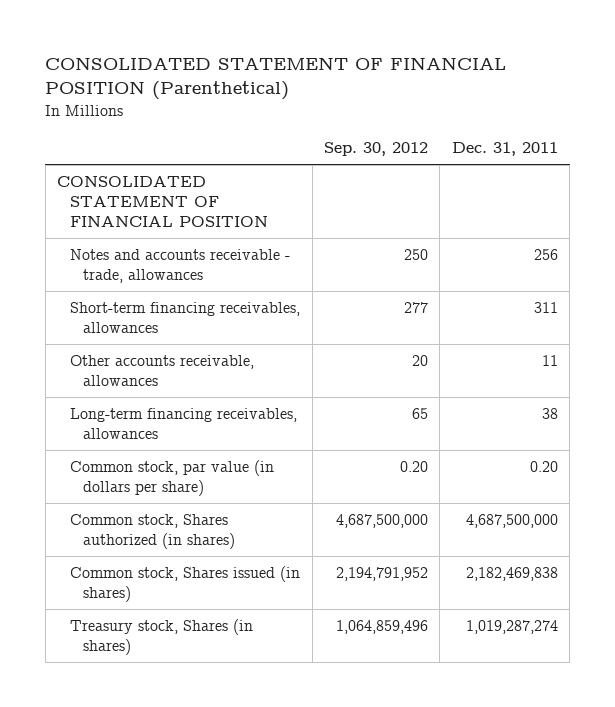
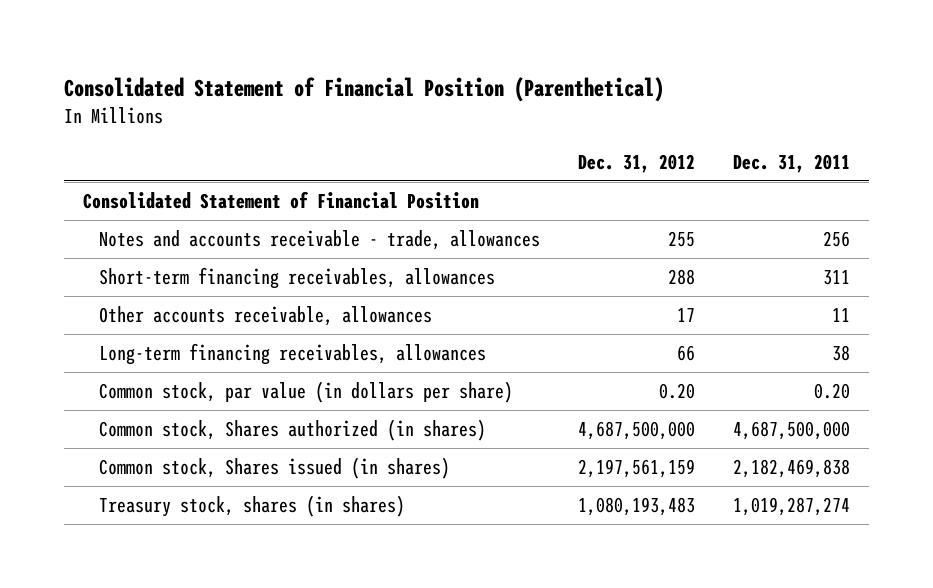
[45,56,507,101] CONSOLIDATED STATEMENT OF FINANCIAL POSITION (Parenthetical) -> [64,76,665,102] Consolidated Statement of Financial Position (Parenthetical)
[324,142,429,157] Sep. 30, 2012 -> none
none -> [577,154,695,174] Dec. 31, 2012
[57,175,269,228] CONSOLIDATED STATEMENT OF FINANCIAL POSITION -> [83,190,480,209] Consolidated Statement of Financial Position
[70,618,254,656] Treasury stock, Shares (in shares) -> [99,494,406,517] Treasury stock, shares (in shares)

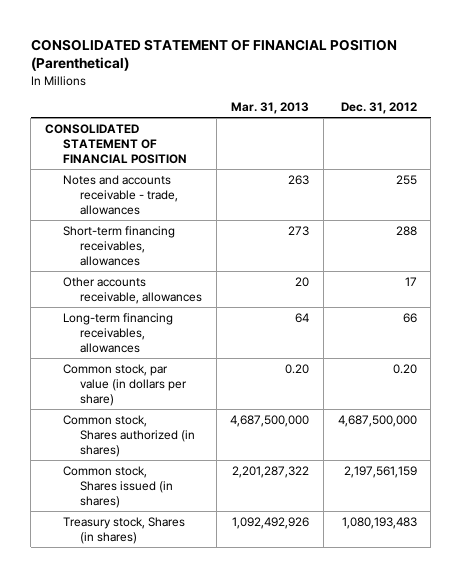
[64,76,665,102] Consolidated Statement of Financial Position (Parenthetical) -> [30,38,397,72] CONSOLIDATED STATEMENT OF FINANCIAL POSITION (Parenthetical)
[732,154,850,174] Dec. 31, 2011 -> none
none -> [231,102,310,115] Mar. 31, 2013
[83,190,480,209] Consolidated Statement of Financial Position -> [45,123,187,165] CONSOLIDATED STATEMENT OF FINANCIAL POSITION
[99,494,406,517] Treasury stock, shares (in shares) -> [62,516,185,544] Treasury stock, Shares (in shares)

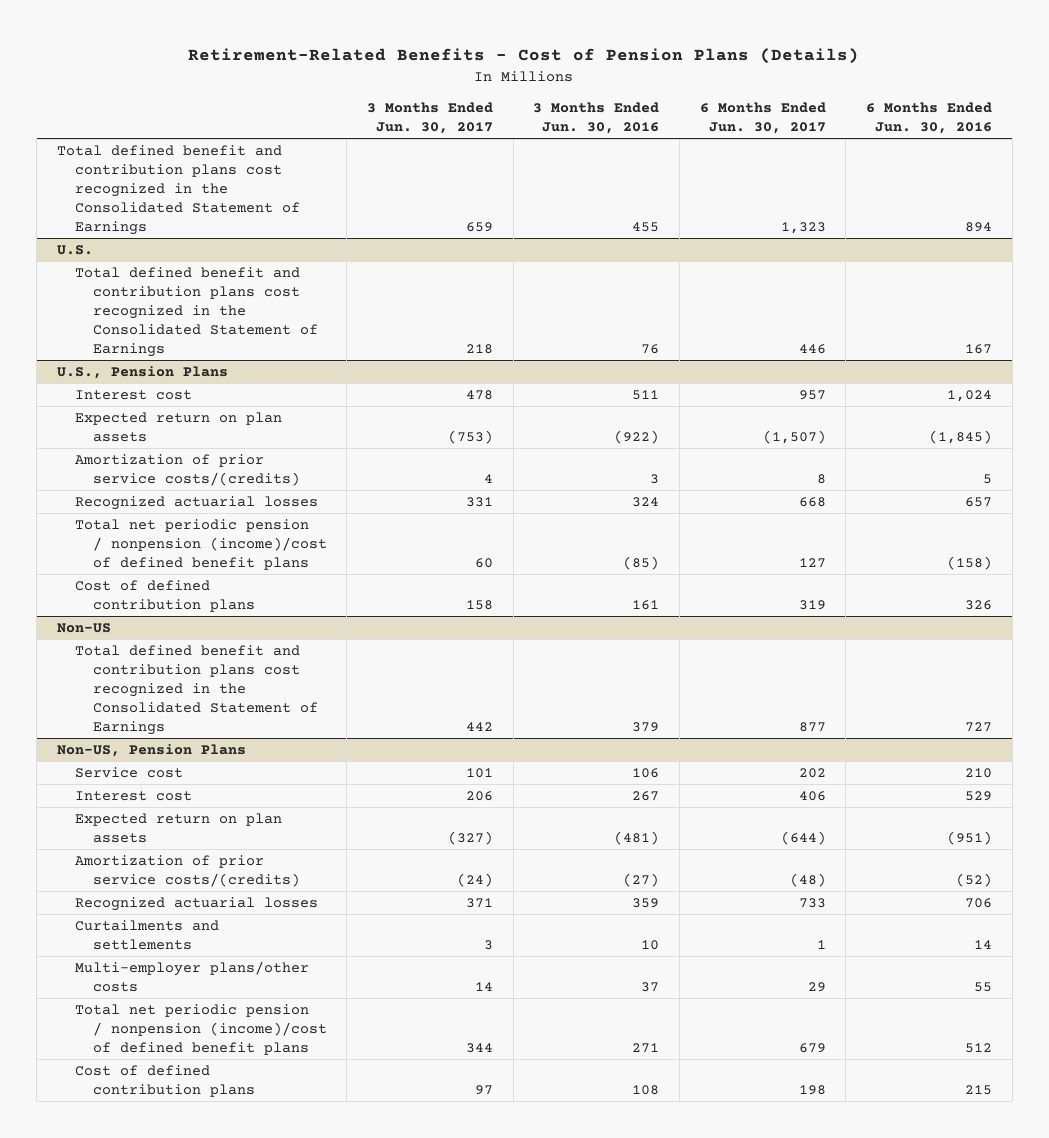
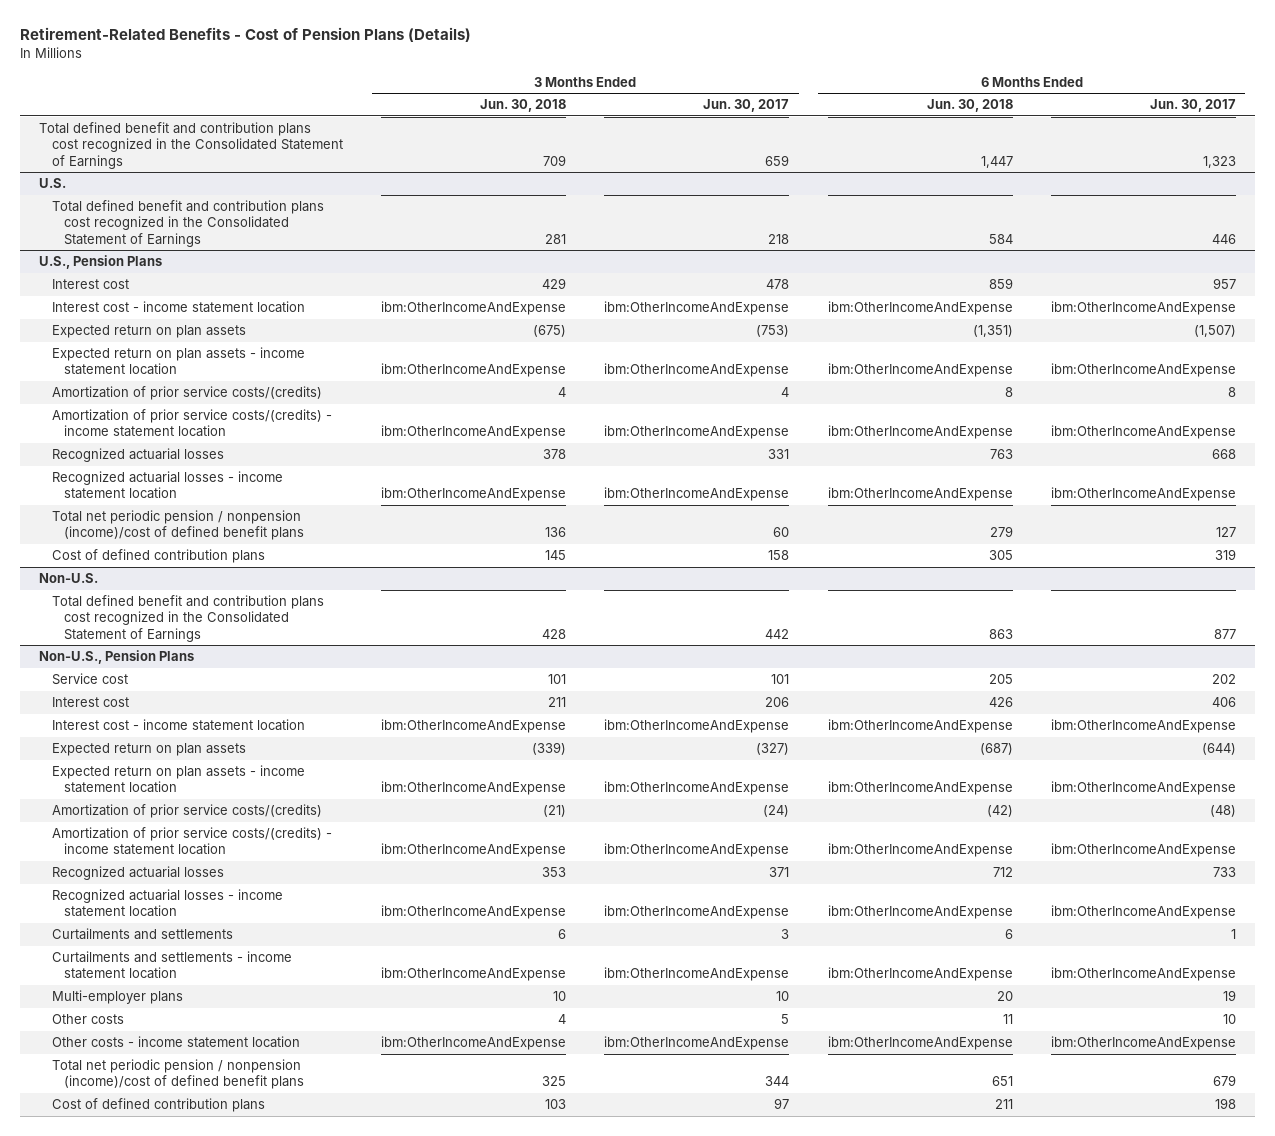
[533,102,660,135] 3 Months Ended Jun. 30, 2016 -> none
[865,102,992,135] 6 Months Ended Jun. 30, 2016 -> none
none -> [480,99,567,113] Jun. 30, 2018
none -> [926,99,1013,113] Jun. 30, 2018
none -> [51,300,305,313] Interest cost - income statement location
none -> [51,346,305,376] Expected return on plan assets - income statement location
none -> [51,408,332,438] Amortization of prior service costs/(credits) - income statement location
none -> [51,470,283,500] Recognized actuarial losses - income statement location
[56,623,111,634] Non-US -> [39,572,99,583] Non-U.S.
[56,744,246,758] Non-US, Pension Plans -> [39,649,195,664] Non-U.S., Pension Plans
none -> [51,718,305,731] Interest cost - income statement location
none -> [51,764,305,794] Expected return on plan assets - income statement location
none -> [51,826,332,856] Amortization of prior service costs/(credits) - income statement location
none -> [51,888,283,918] Recognized actuarial losses - income statement location
none -> [51,950,292,980] Curtailments and settlements - income statement location
none -> [51,989,183,1004] Multi-employer plans
[74,961,309,993] Multi-employer plans/other costs -> [51,1013,124,1024] Other costs
[474,982,493,992] 14 -> [781,1013,790,1024] 5
[807,982,826,993] 29 -> [1222,1013,1236,1024] 10
none -> [51,1035,300,1048] Other costs - income statement location

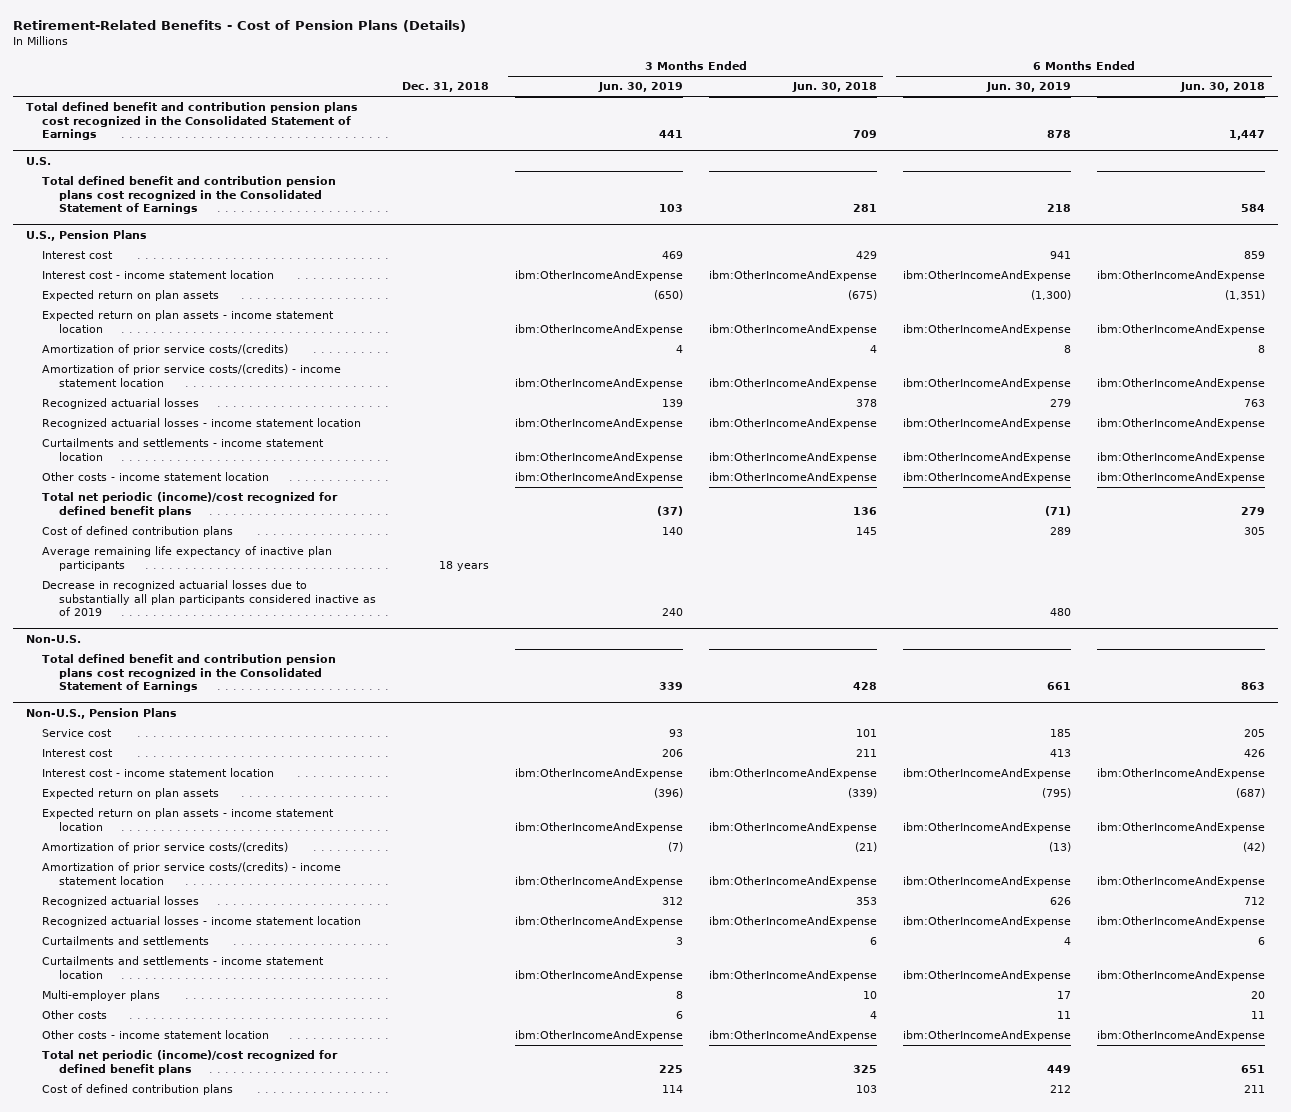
[703,99,790,113] Jun. 30, 2017 -> none
[1149,99,1236,113] Jun. 30, 2017 -> none
none -> [401,82,489,93] Dec. 31, 2018
none -> [597,82,683,93] Jun. 30, 2019
none -> [985,82,1071,93] Jun. 30, 2019
[39,121,343,169] Total defined benefit and contribution plans cost recognized in the Consolidated Statement of Earnings -> [25,102,358,141] Total defined benefit and contribution pension plans cost recognized in the Consolidated Statement of Earnings
[51,199,324,247] Total defined benefit and contribution plans cost recognized in the Consolidated Statement of Earnings -> [42,176,337,215] Total defined benefit and contribution pension plans cost recognized in the Consolidated Statement of Earnings
none -> [42,438,325,461] Curtailments and settlements - income statement location
none -> [42,472,270,482] Other costs - income statement location
[51,509,305,541] Total net periodic pension / nonpension (income)/cost of defined benefit plans -> [42,492,339,517] Total net periodic (income)/cost recognized for defined benefit plans
none -> [42,546,333,571] Average remaining life expectancy of inactive plan participants
none -> [42,580,376,617] Decrease in recognized actuarial losses due to substantially all plan participants considered inactive as of 2019
[51,594,324,642] Total defined benefit and contribution plans cost recognized in the Consolidated Statement of Earnings -> [42,654,337,693] Total defined benefit and contribution pension plans cost recognized in the Consolidated Statement of Earnings
[51,1058,305,1090] Total net periodic pension / nonpension (income)/cost of defined benefit plans -> [42,1050,339,1075] Total net periodic (income)/cost recognized for defined benefit plans

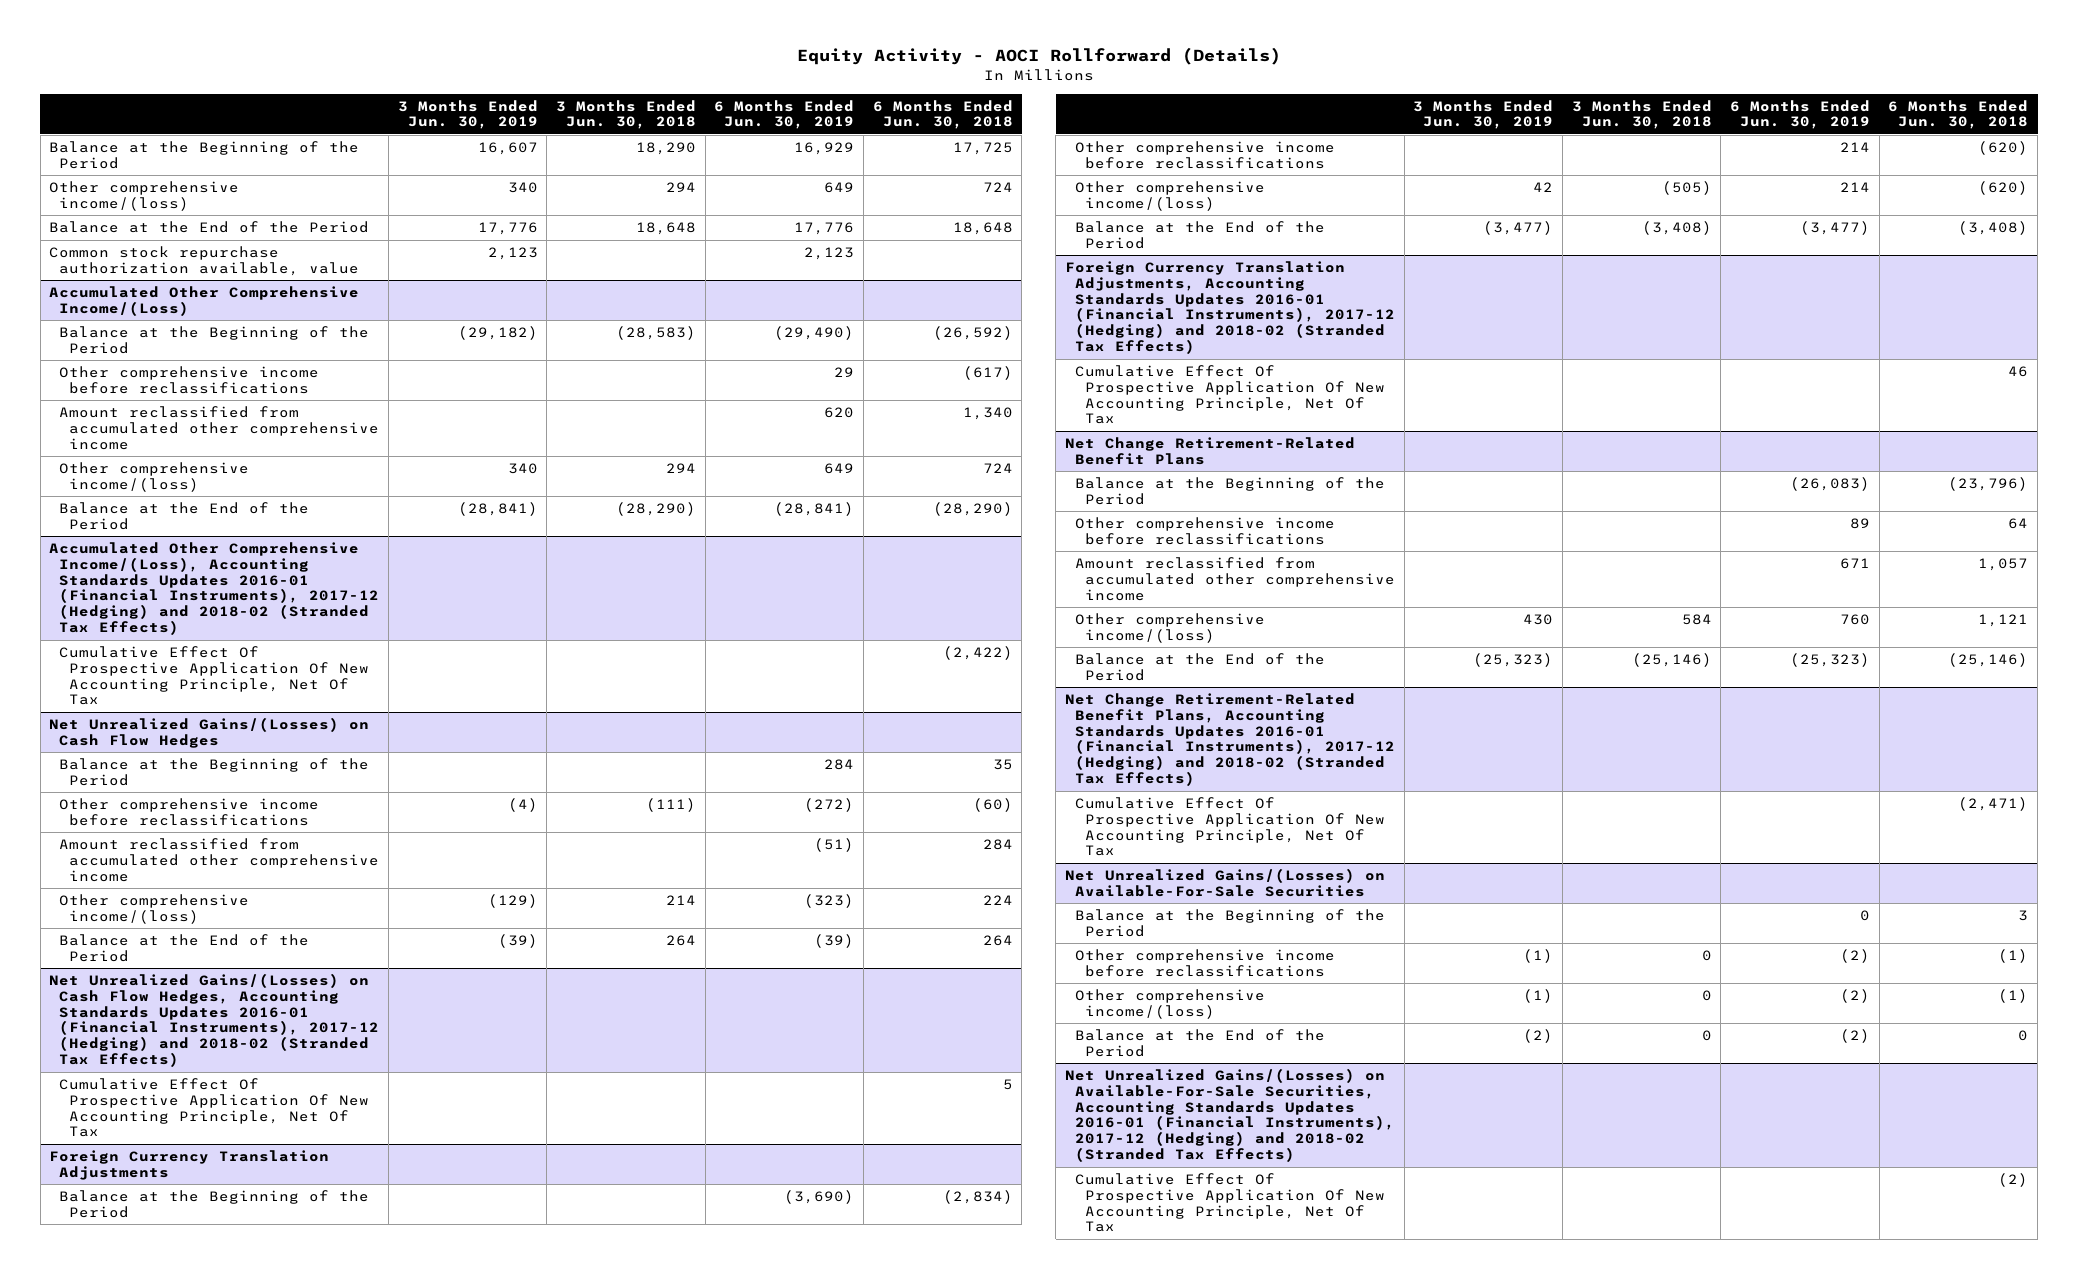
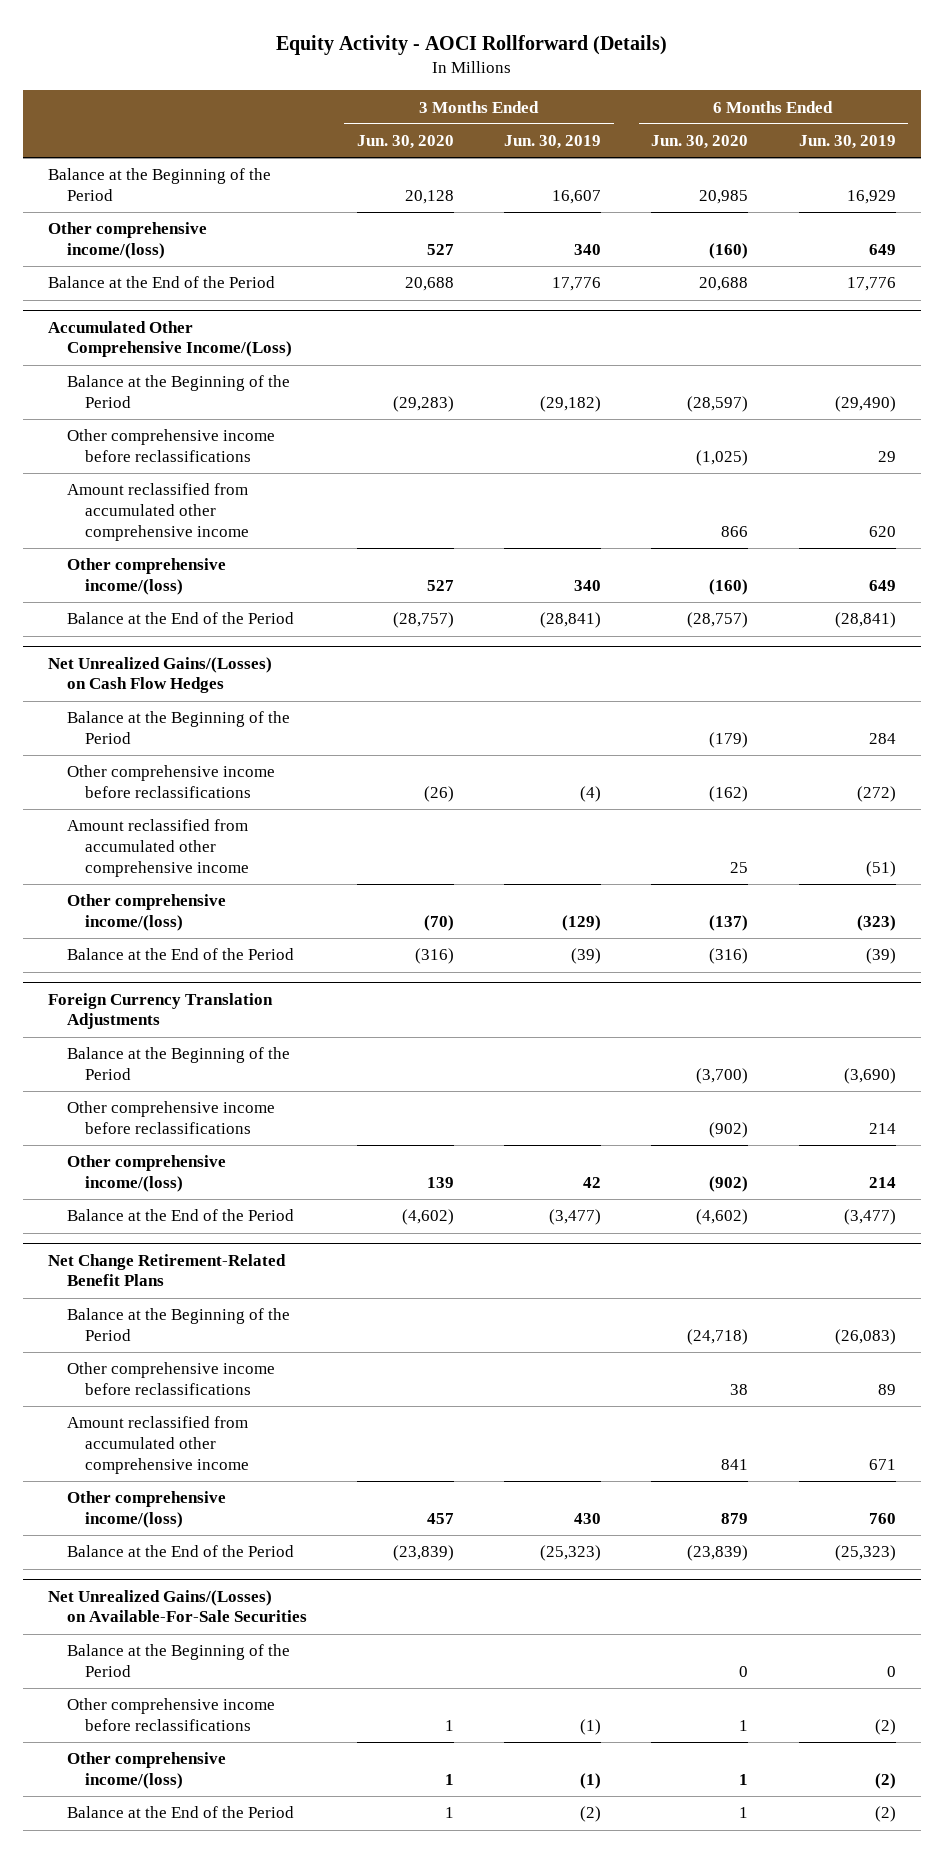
[555,99,696,130] 3 Months Ended Jun. 30, 2018 -> none
[872,99,1013,130] 6 Months Ended Jun. 30, 2018 -> none
none -> [356,135,454,150] Jun. 30, 2020
none -> [651,135,749,150] Jun. 30, 2020
[49,246,360,276] Common stock repurchase authorization available, value -> none
[49,542,380,636] Accumulated Other Comprehensive Income/(Loss), Accounting Standards Updates 2016-01 (Financial Instruments), 2017-12 (Hedging) and 2018-02 (Stranded Tax Effects) -> none
[59,646,370,706] Cumulative Effect Of Prospective Application Of New Accounting Principle, Net Of Tax -> none
[49,973,380,1068] Net Unrealized Gains/(Losses) on Cash Flow Hedges, Accounting Standards Updates 2016-01 (Financial Instruments), 2017-12 (Hedging) and 2018-02 (Stranded Tax Effects) -> none
[59,1078,370,1138] Cumulative Effect Of Prospective Application Of New Accounting Principle, Net Of Tax -> none
[1065,261,1396,355] Foreign Currency Translation Adjustments, Accounting Standards Updates 2016-01 (Financial Instruments), 2017-12 (Hedging) and 2018-02 (Stranded Tax Effects) -> none
[1075,365,1385,425] Cumulative Effect Of Prospective Application Of New Accounting Principle, Net Of Tax -> none
[1065,693,1396,787] Net Change Retirement-Related Benefit Plans, Accounting Standards Updates 2016-01 (Financial Instruments), 2017-12 (Hedging) and 2018-02 (Stranded Tax Effects) -> none
[1075,797,1385,857] Cumulative Effect Of Prospective Application Of New Accounting Principle, Net Of Tax -> none
[1065,1068,1396,1163] Net Unrealized Gains/(Losses) on Available-For-Sale Securities, Accounting Standards Updates 2016-01 (Financial Instruments), 2017-12 (Hedging) and 2018-02 (Stranded Tax Effects) -> none
[1075,1173,1385,1233] Cumulative Effect Of Prospective Application Of New Accounting Principle, Net Of Tax -> none

